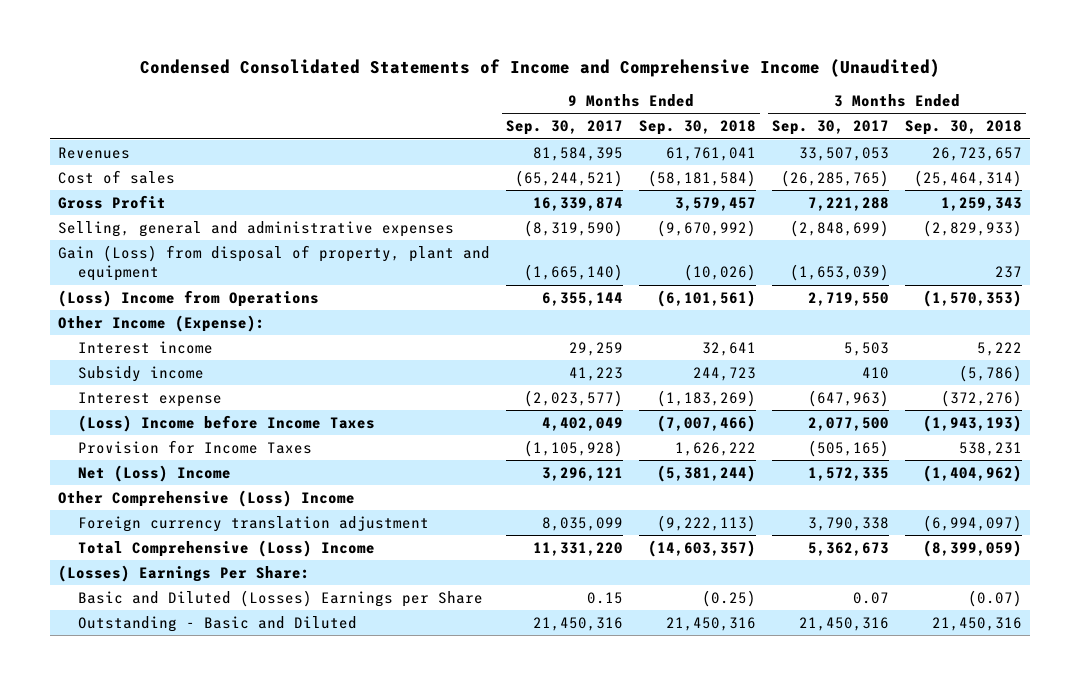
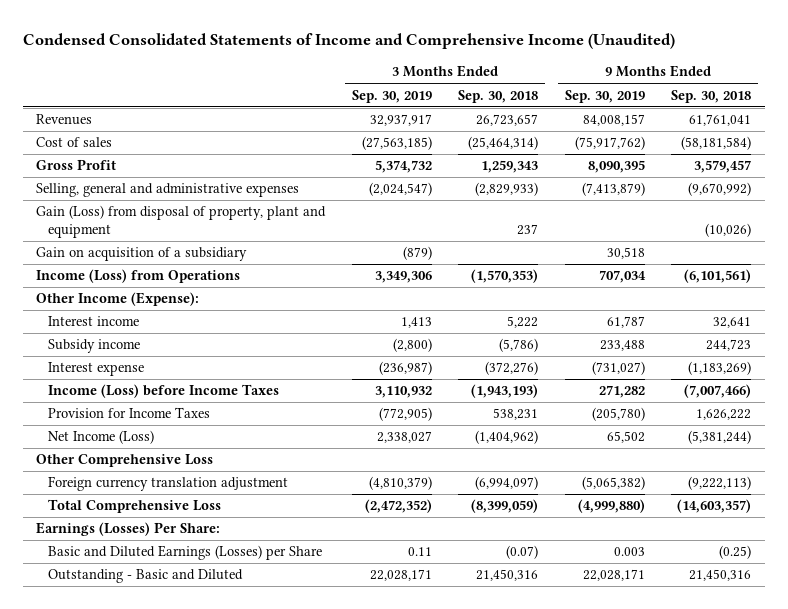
[505,120,623,136] Sep. 30, 2017 -> none
[771,120,889,136] Sep. 30, 2017 -> none
none -> [351,89,432,103] Sep. 30, 2019
none -> [564,89,645,103] Sep. 30, 2019
none -> [36,247,248,262] Gain on acquisition of a subsidiary
[57,289,319,307] (Loss) Income from Operations -> [36,269,241,284] Income (Loss) from Operations
[78,414,376,432] (Loss) Income before Income Taxes -> [48,384,280,399] Income (Loss) before Income Taxes
[78,464,232,482] Net (Loss) Income -> [48,430,155,445] Net Income (Loss)
[57,489,355,507] Other Comprehensive (Loss) Income -> [36,454,214,468] Other Comprehensive Loss
[78,539,376,557] Total Comprehensive (Loss) Income -> [48,499,222,514] Total Comprehensive Loss
[57,564,310,582] (Losses) Earnings Per Share: -> [36,522,221,537] Earnings (Losses) Per Share:
[78,589,484,607] Basic and Diluted (Losses) Earnings per Share -> [48,545,323,561] Basic and Diluted Earnings (Losses) per Share

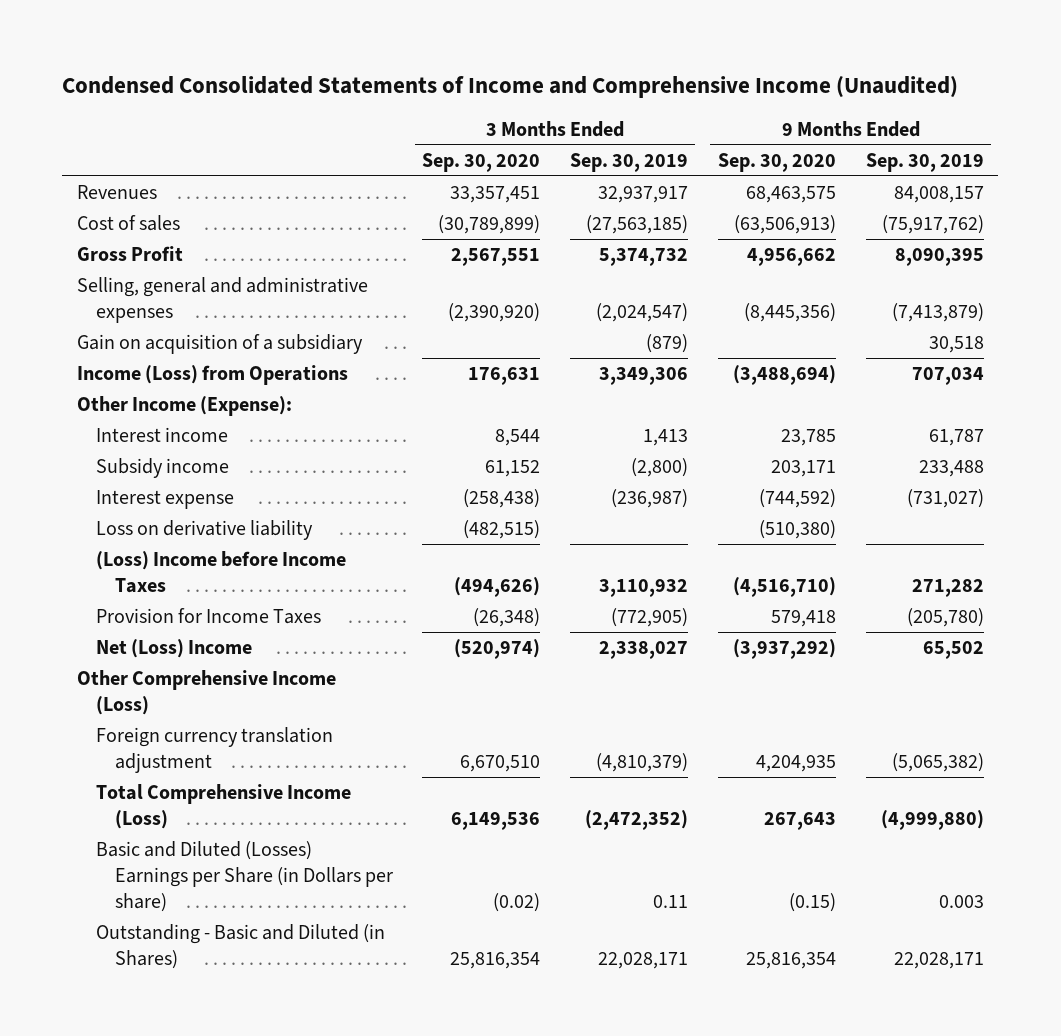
[458,89,539,103] Sep. 30, 2018 -> none
[671,89,752,103] Sep. 30, 2018 -> none
none -> [422,152,541,172] Sep. 30, 2020
none -> [717,152,836,172] Sep. 30, 2020
[36,205,327,239] Gain (Loss) from disposal of property, plant and equipment -> none
none -> [95,520,313,541] Loss on derivative liability
[48,384,280,399] Income (Loss) before Income Taxes -> [95,551,346,593] (Loss) Income before Income Taxes
[48,430,155,445] Net Income (Loss) -> [95,639,252,659] Net (Loss) Income
[36,454,214,468] Other Comprehensive Loss -> [77,670,337,715] Other Comprehensive Income (Loss)
[36,522,221,537] Earnings (Losses) Per Share: -> none
[48,499,222,514] Total Comprehensive Loss -> [95,784,351,829] Total Comprehensive Income (Loss)
[48,545,323,561] Basic and Diluted Earnings (Losses) per Share -> [95,841,393,912] Basic and Diluted (Losses) Earnings per Share (in Dollars per share)
[48,569,244,584] Outstanding - Basic and Diluted -> [95,924,385,969] Outstanding - Basic and Diluted (in Shares)

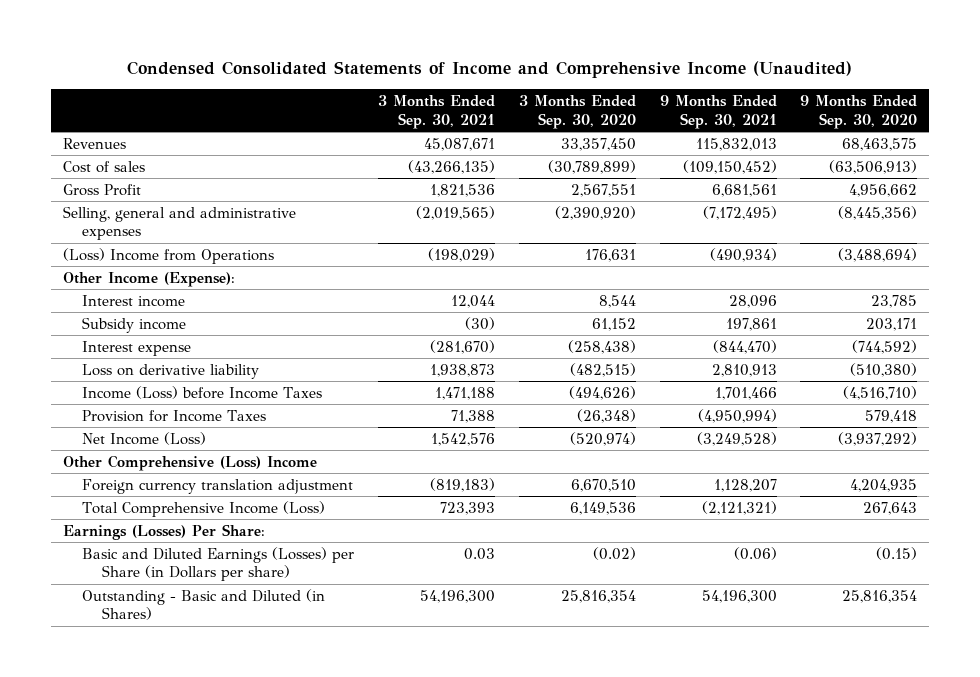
[570,152,689,172] Sep. 30, 2019 -> none
[865,152,984,172] Sep. 30, 2019 -> none
none -> [378,95,496,129] 3 Months Ended Sep. 30, 2021
none -> [659,95,777,129] 9 Months Ended Sep. 30, 2021
[450,186,541,204] 33,357,451 -> [560,137,636,151] 33,357,450
[77,334,364,355] Gain on acquisition of a subsidiary -> none
[77,365,349,386] Income (Loss) from Operations -> [62,247,274,264] (Loss) Income from Operations
[95,551,346,593] (Loss) Income before Income Taxes -> [82,385,323,399] Income (Loss) before Income Taxes
[95,639,252,659] Net (Loss) Income -> [82,431,207,445] Net Income (Loss)
[77,670,337,715] Other Comprehensive Income (Loss) -> [62,454,317,471] Other Comprehensive (Loss) Income
none -> [62,523,265,540] Earnings (Losses) Per Share:
[95,841,393,912] Basic and Diluted (Losses) Earnings per Share (in Dollars per share) -> [82,546,355,582] Basic and Diluted Earnings (Losses) per Share (in Dollars per share)

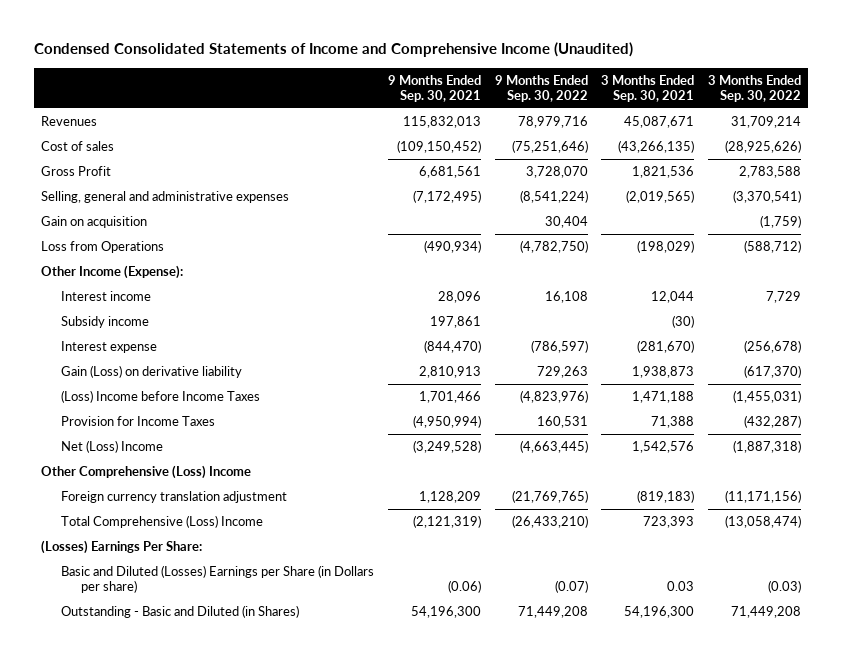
[518,95,636,129] 3 Months Ended Sep. 30, 2020 -> none
[800,95,918,129] 9 Months Ended Sep. 30, 2020 -> none
none -> [494,74,588,103] 9 Months Ended Sep. 30, 2022
none -> [708,74,802,103] 3 Months Ended Sep. 30, 2022
none -> [40,216,147,229] Gain on acquisition
[62,247,274,264] (Loss) Income from Operations -> [40,241,164,254] Loss from Operations
[82,363,260,379] Loss on derivative liability -> [61,365,243,379] Gain (Loss) on derivative liability
[82,385,323,399] Income (Loss) before Income Taxes -> [61,390,261,404] (Loss) Income before Income Taxes
[82,431,207,445] Net Income (Loss) -> [61,440,164,454] Net (Loss) Income
[713,478,777,492] 1,128,207 -> [418,491,481,504] 1,128,209
[82,500,326,517] Total Comprehensive Income (Loss) -> [61,515,264,529] Total Comprehensive (Loss) Income
[701,500,777,515] (2,121,321) -> [412,515,481,529] (2,121,319)
[62,523,265,540] Earnings (Losses) Per Share: -> [40,540,202,555] (Losses) Earnings Per Share:
[82,546,355,582] Basic and Diluted Earnings (Losses) per Share (in Dollars per share) -> [61,565,375,594] Basic and Diluted (Losses) Earnings per Share (in Dollars per share)

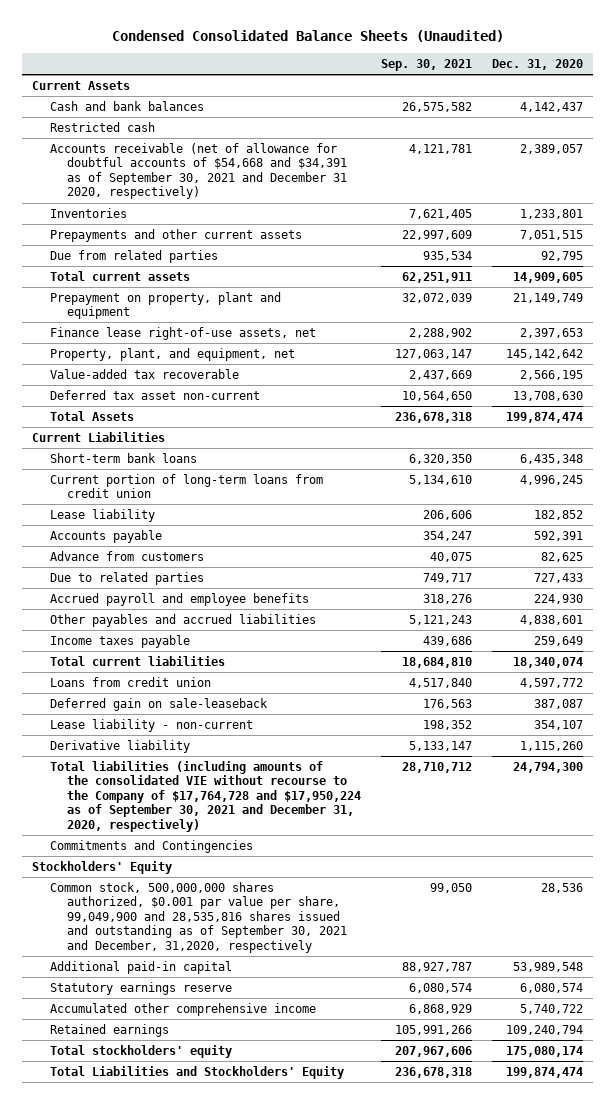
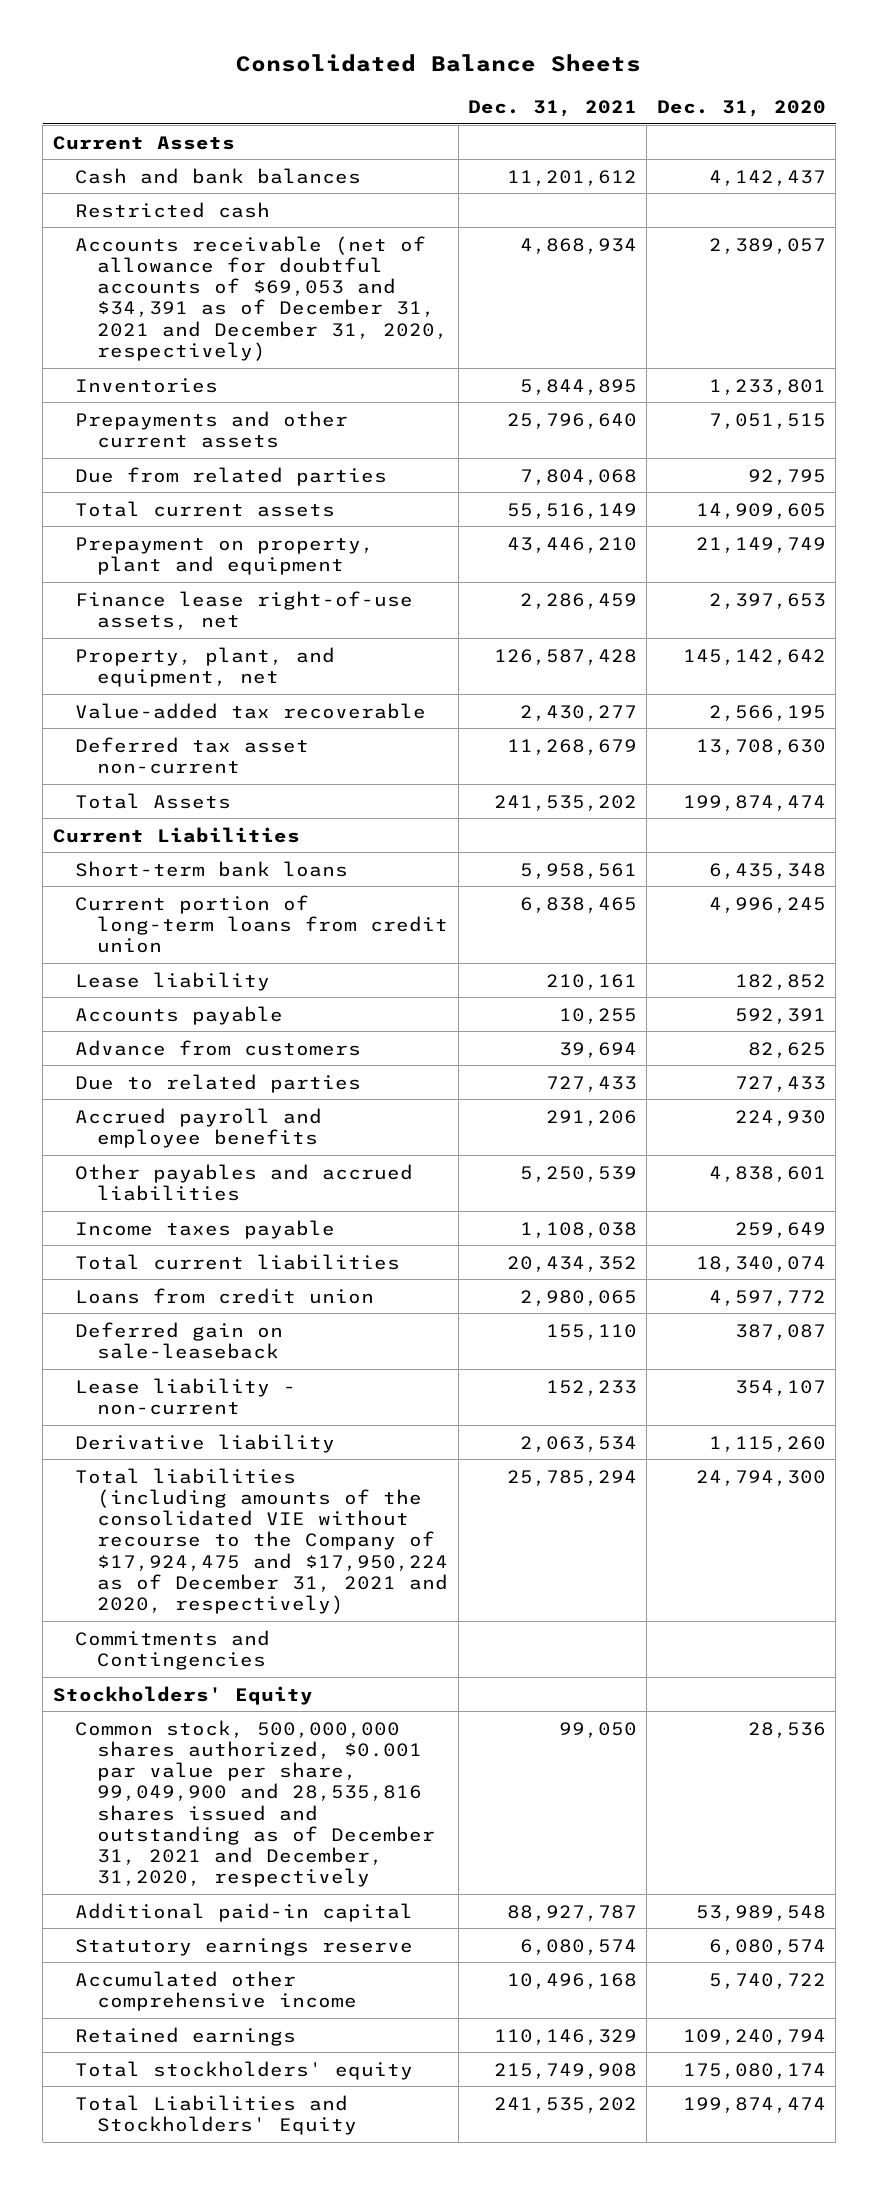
[111,30,504,43] Condensed Consolidated Balance Sheets (Unaudited) -> [236,54,642,73] Consolidated Balance Sheets
[380,59,472,72] Sep. 30, 2021 -> none
none -> [468,99,638,117] Dec. 31, 2021
[49,142,347,200] Accounts receivable (net of allowance for doubtful accounts of $54,668 and $34,391 as of September 30, 2021 and December 31 2020, respectively) -> [75,235,449,361] Accounts receivable (net of allowance for doubtful accounts of $69,053 and $34,391 as of December 31, 2021 and December 31, 2020, respectively)
[49,760,361,832] Total liabilities (including amounts of the consolidated VIE without recourse to the Company of $17,764,728 and $17,950,224 as of September 30, 2021 and December 31, 2020, respectively) -> [75,1467,449,1615] Total liabilities (including amounts of the consolidated VIE without recourse to the Company of $17,924,475 and $17,950,224 as of December 31, 2021 and 2020, respectively)
[49,881,347,953] Common stock, 500,000,000 shares authorized, $0.001 par value per share, 99,049,900 and 28,535,816 shares issued and outstanding as of September 30, 2021 and December, 31,2020, respectively -> [75,1719,436,1888] Common stock, 500,000,000 shares authorized, $0.001 par value per share, 99,049,900 and 28,535,816 shares issued and outstanding as of December 31, 2021 and December, 31,2020, respectively

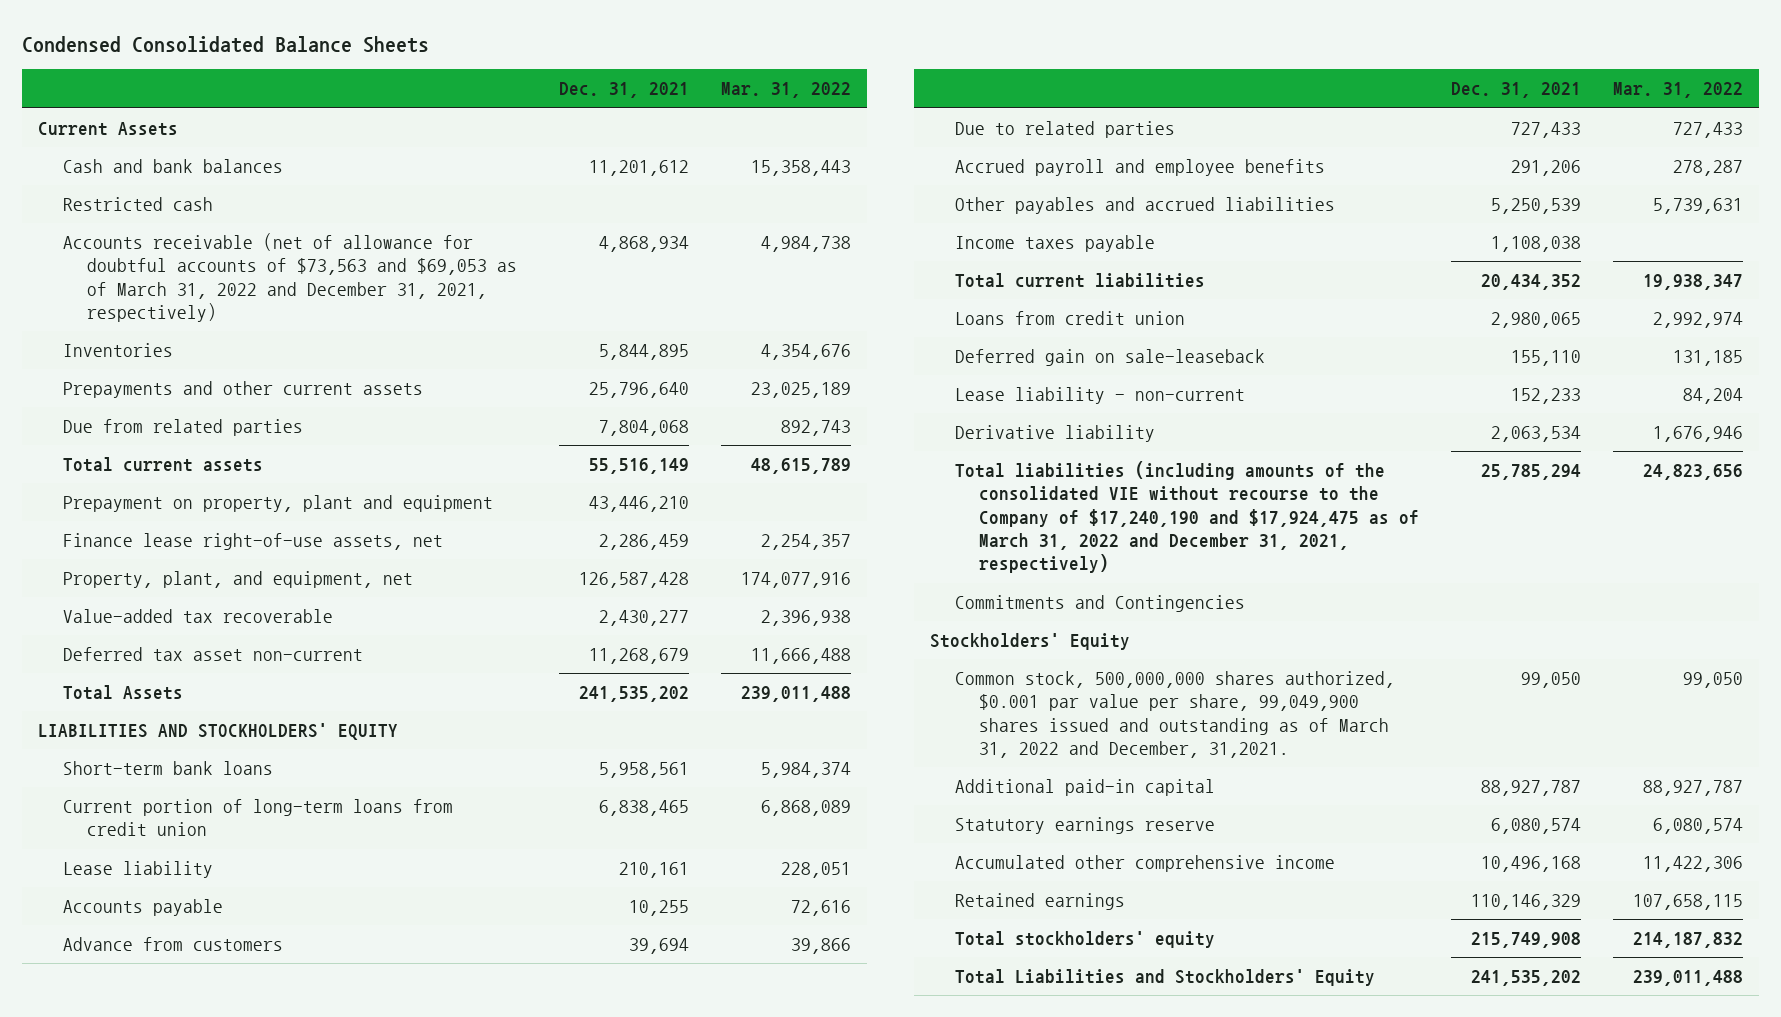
[236,54,642,73] Consolidated Balance Sheets -> [21,35,429,53] Condensed Consolidated Balance Sheets
[656,99,826,117] Dec. 31, 2020 -> none
none -> [721,82,852,99] Mar. 31, 2022
[75,235,449,361] Accounts receivable (net of allowance for doubtful accounts of $69,053 and $34,391 as of December 31, 2021 and December 31, 2020, respectively) -> [62,233,518,323] Accounts receivable (net of allowance for doubtful accounts of $73,563 and $69,053 as of March 31, 2022 and December 31, 2021, respectively)
[52,826,300,843] Current Liabilities -> none
none -> [37,723,398,741] LIABILITIES AND STOCKHOLDERS' EQUITY
[75,1467,449,1615] Total liabilities (including amounts of the consolidated VIE without recourse to the Company of $17,924,475 and $17,950,224 as of December 31, 2021 and 2020, respectively) -> [954,461,1420,574] Total liabilities (including amounts of the consolidated VIE without recourse to the Company of $17,240,190 and $17,924,475 as of March 31, 2022 and December 31, 2021, respectively)
[75,1719,436,1888] Common stock, 500,000,000 shares authorized, $0.001 par value per share, 99,049,900 and 28,535,816 shares issued and outstanding as of December 31, 2021 and December, 31,2020, respectively -> [954,671,1395,759] Common stock, 500,000,000 shares authorized, $0.001 par value per share, 99,049,900 shares issued and outstanding as of March 31, 2022 and December, 31,2021.

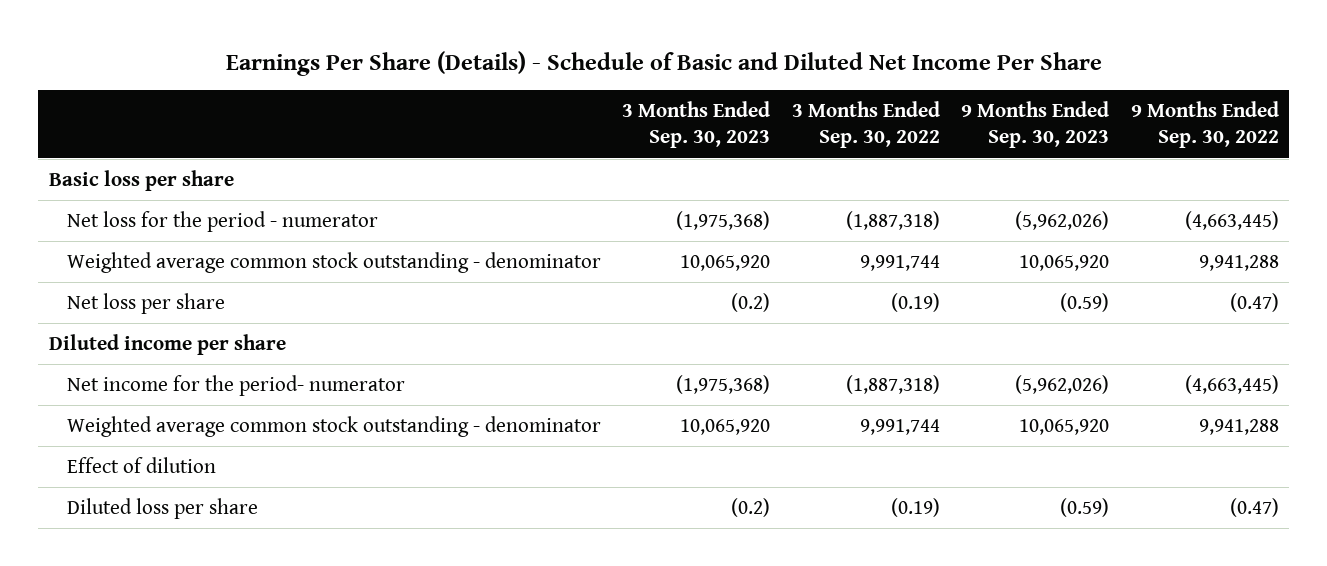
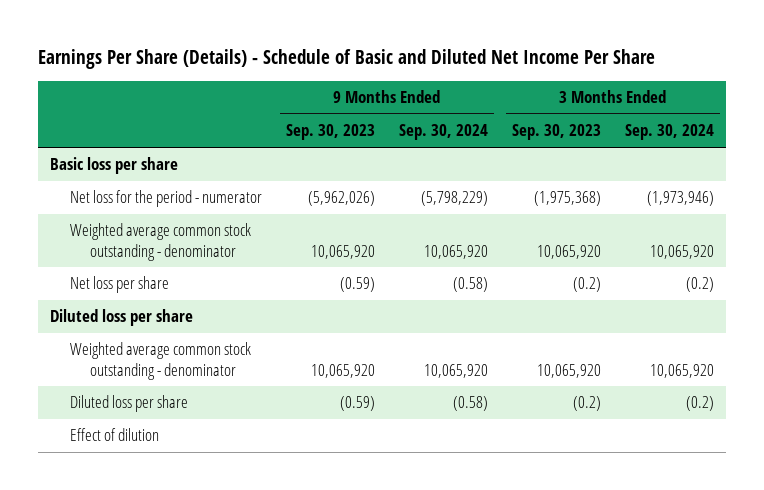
[791,101,940,149] 3 Months Ended Sep. 30, 2022 -> none
[1130,101,1279,149] 9 Months Ended Sep. 30, 2022 -> none
none -> [398,124,488,141] Sep. 30, 2024
none -> [624,124,714,141] Sep. 30, 2024
[66,374,405,396] Net income for the period- numerator -> none
[48,333,286,355] Diluted income per share -> [50,309,194,327] Diluted loss per share
[66,456,216,473] Effect of dilution -> [70,428,160,442] Effect of dilution

